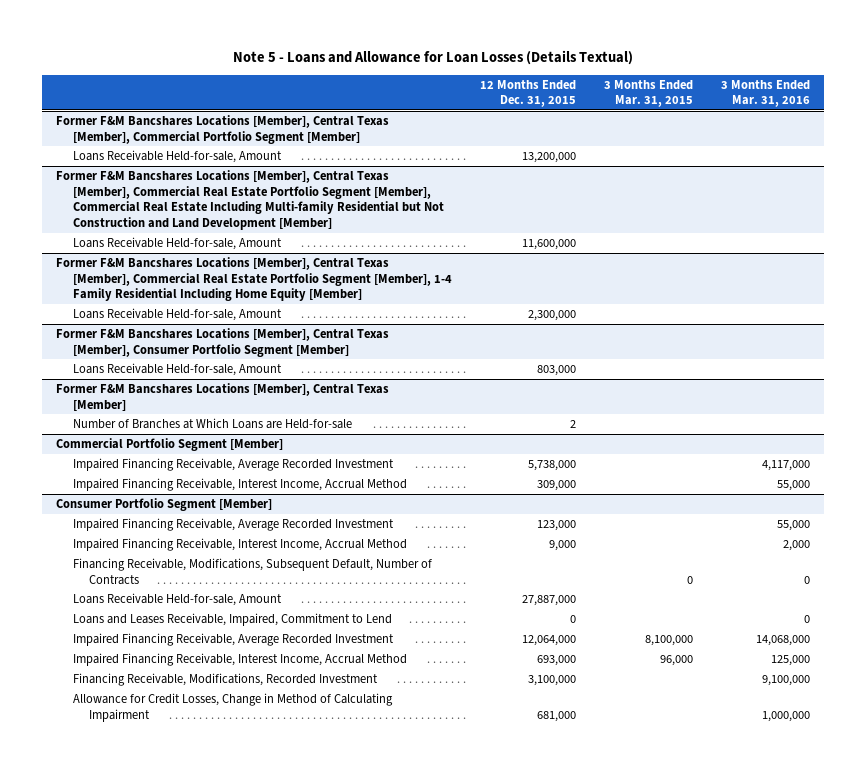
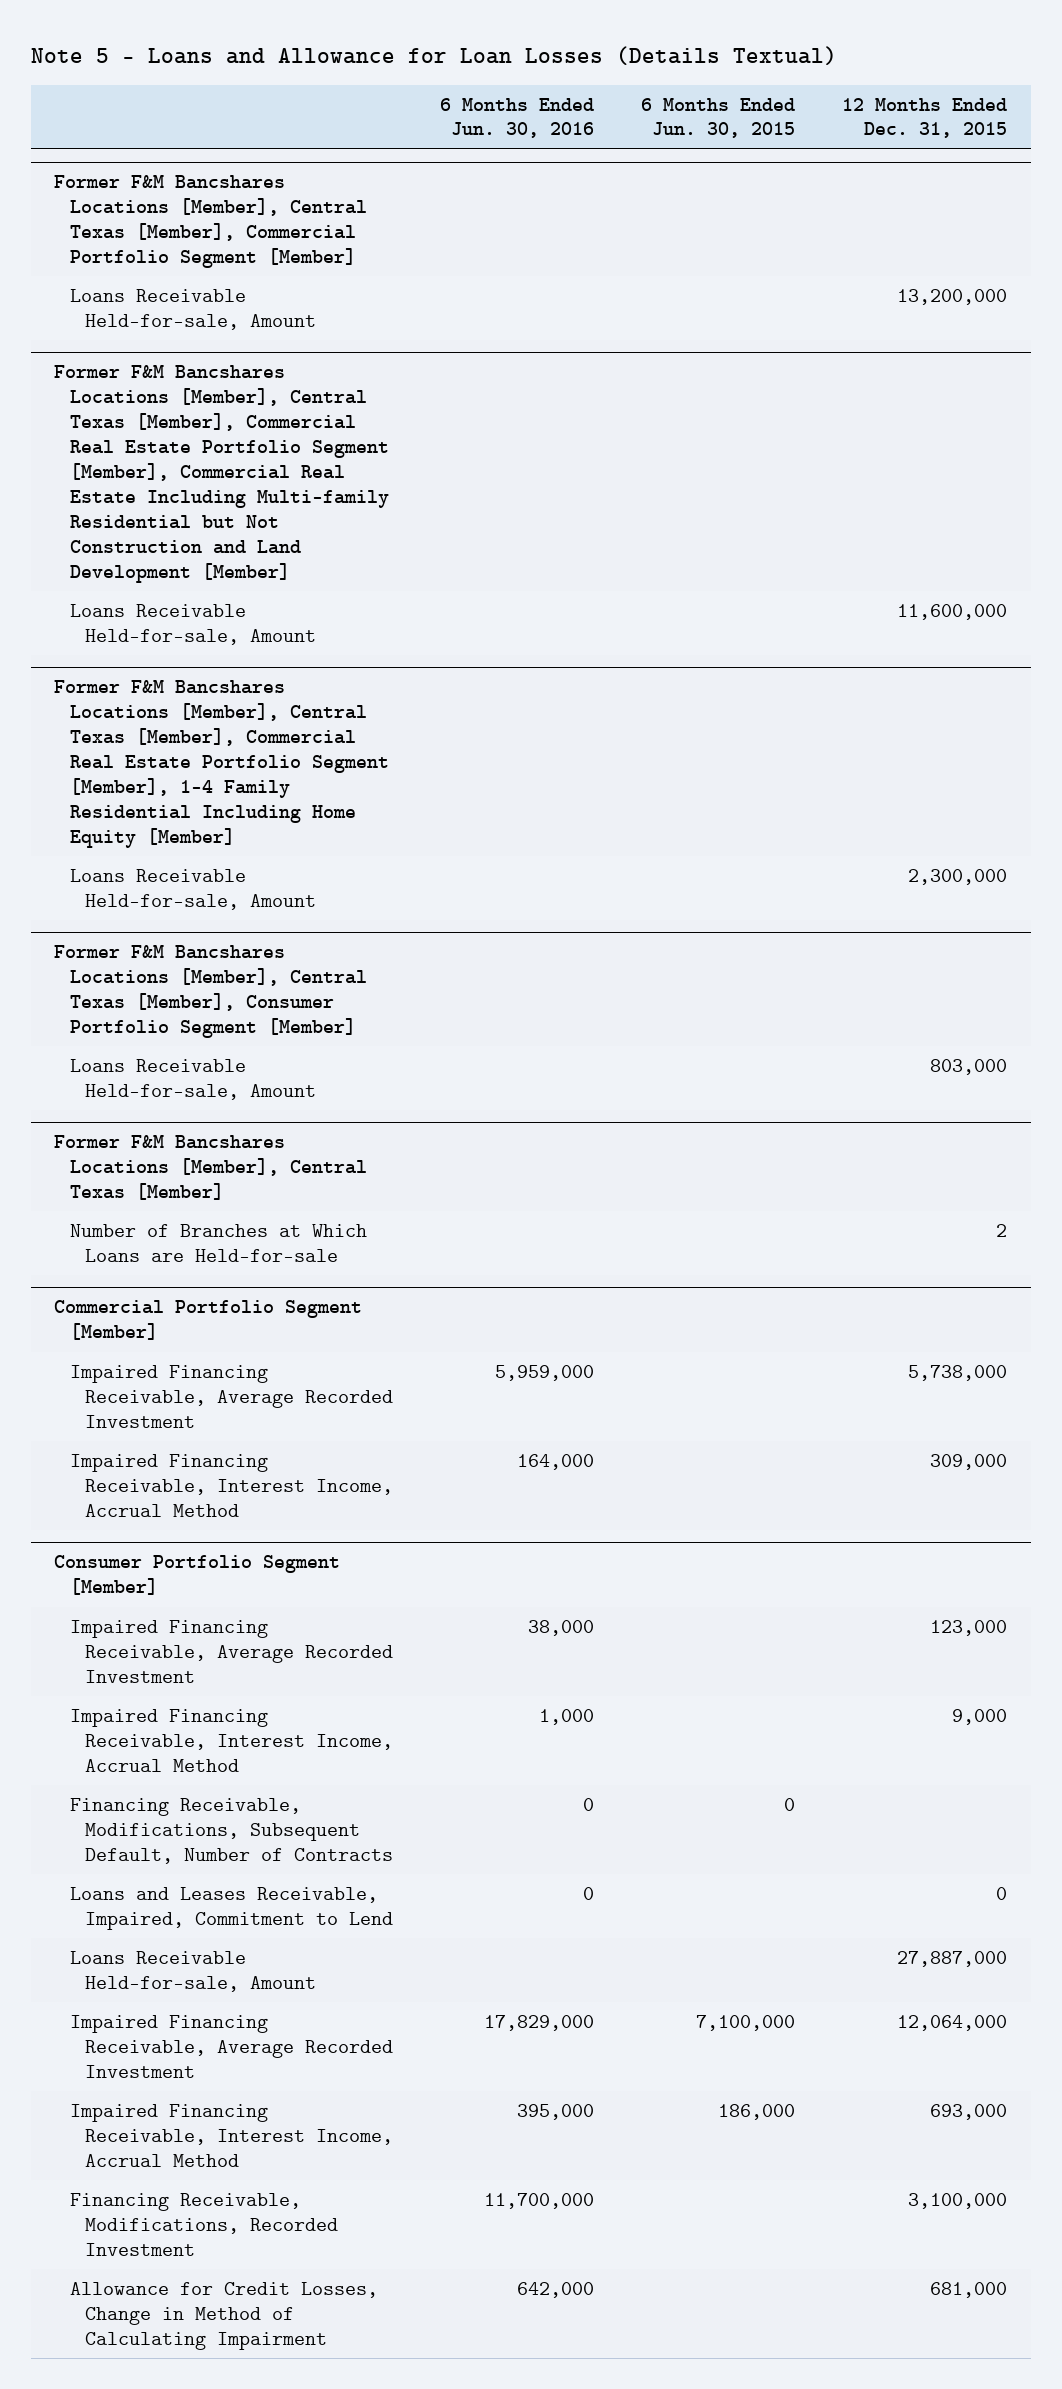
[604,79,694,108] 3 Months Ended Mar. 31, 2015 -> none
[721,79,811,108] 3 Months Ended Mar. 31, 2016 -> none
none -> [440,97,595,139] 6 Months Ended Jun. 30, 2016
none -> [641,97,796,139] 6 Months Ended Jun. 30, 2015
[72,593,282,607] Loans Receivable Held-for-sale, Amount -> [69,1951,317,1992] Loans Receivable Held-for-sale, Amount

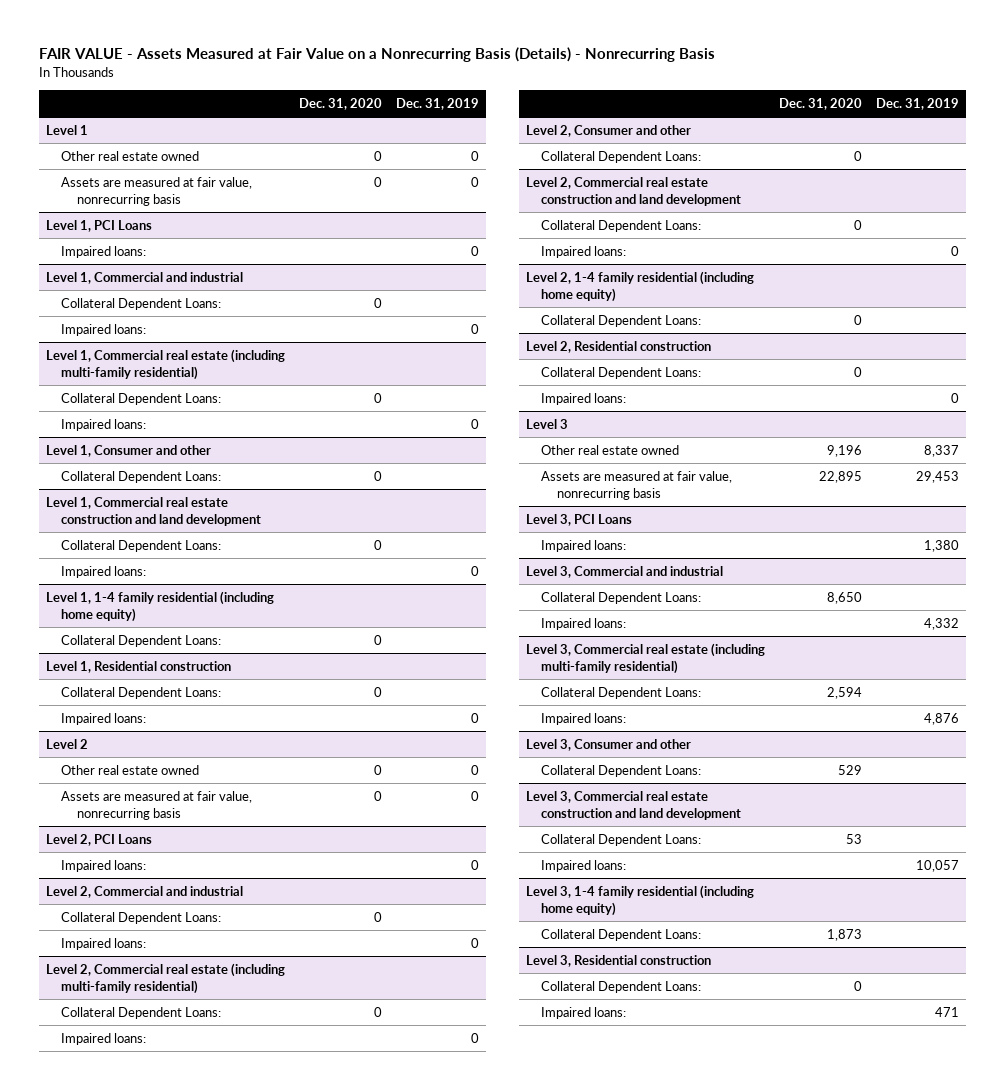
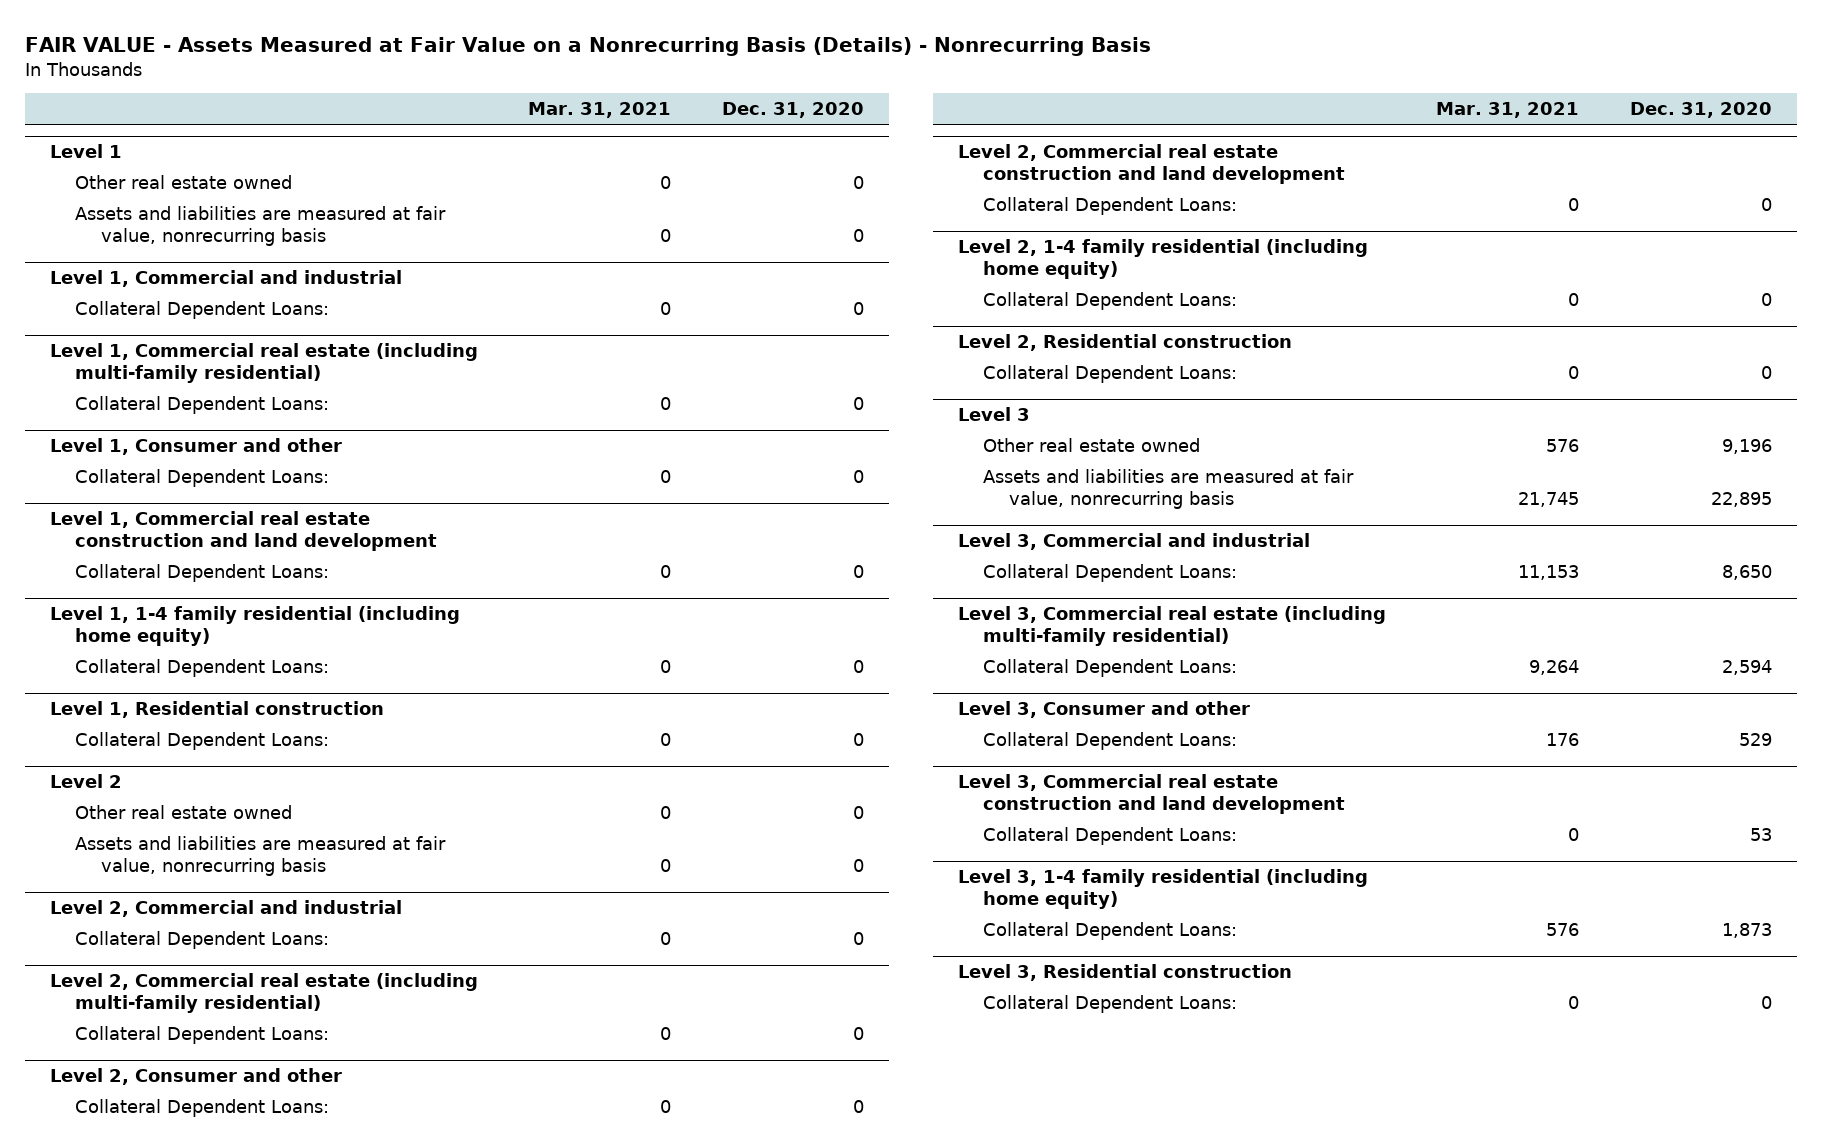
[396,97,480,110] Dec. 31, 2019 -> none
none -> [528,102,672,119] Mar. 31, 2021
[46,219,153,232] Level 1, PCI Loans -> none
[61,245,147,258] Impaired loans: -> none
[61,176,253,206] Assets are measured at fair value, nonrecurring basis -> [75,205,447,247] Assets and liabilities are measured at fair value, nonrecurring basis
[61,323,147,336] Impaired loans: -> none
[61,418,147,431] Impaired loans: -> none
[61,565,147,578] Impaired loans: -> none
[61,712,147,725] Impaired loans: -> none
[46,833,153,846] Level 2, PCI Loans -> none
[61,859,147,872] Impaired loans: -> none
[61,790,253,820] Assets are measured at fair value, nonrecurring basis -> [75,835,447,877] Assets and liabilities are measured at fair value, nonrecurring basis
[61,937,147,950] Impaired loans: -> none
[61,1032,147,1045] Impaired loans: -> none
[541,245,627,258] Impaired loans: -> none
[541,392,627,405] Impaired loans: -> none
[525,513,632,526] Level 3, PCI Loans -> none
[541,539,627,552] Impaired loans: -> none
[541,470,733,500] Assets are measured at fair value, nonrecurring basis -> [983,468,1355,510] Assets and liabilities are measured at fair value, nonrecurring basis
[541,617,627,630] Impaired loans: -> none
[541,712,627,725] Impaired loans: -> none
[541,859,627,872] Impaired loans: -> none
[541,1006,627,1019] Impaired loans: -> none

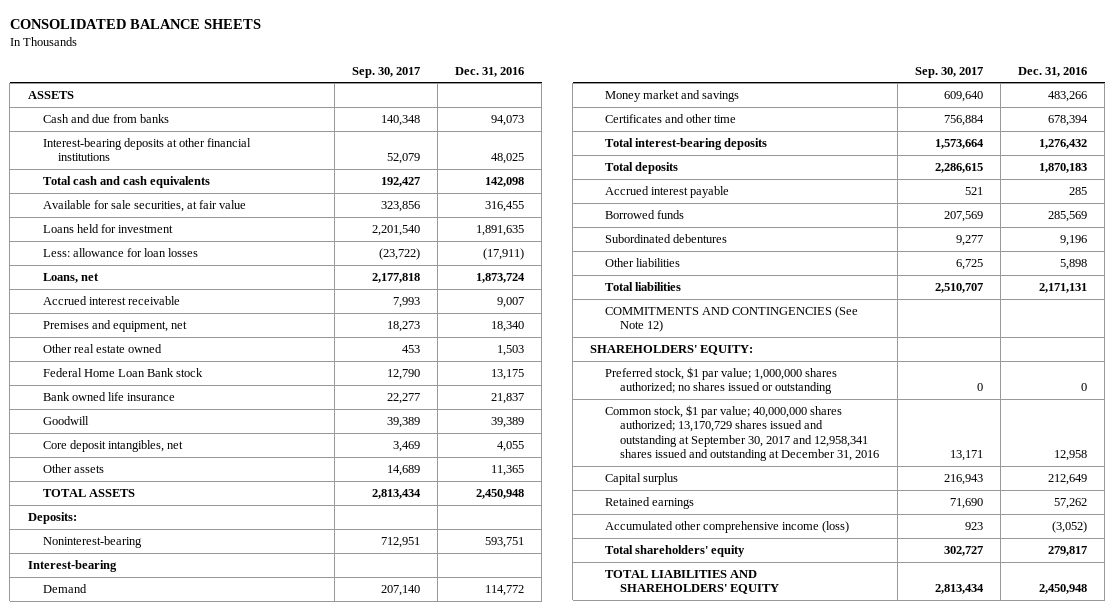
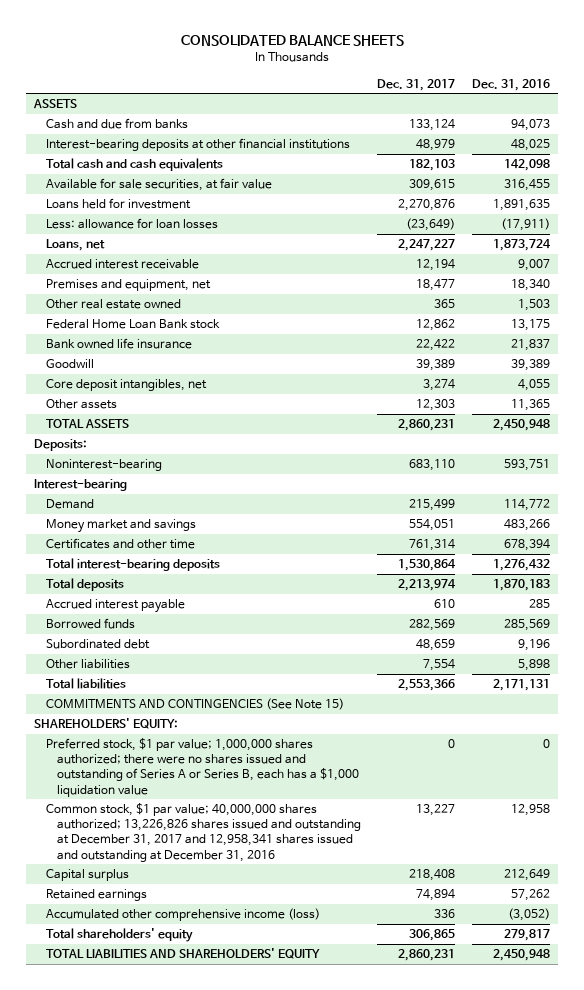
[351,66,420,78] Sep. 30, 2017 -> none
none -> [377,78,456,91] Dec. 31, 2017
[605,233,728,243] Subordinated debentures -> [45,639,150,650] Subordinated debt
[605,305,859,333] COMMITMENTS AND CONTINGENCIES (See Note 12) -> [45,698,344,711] COMMITMENTS AND CONTINGENCIES (See Note 15)
[605,366,838,395] Preferred stock, $1 par value; 1,000,000 shares authorized; no shares issued or outstanding -> [45,738,359,797] Preferred stock, $1 par value; 1,000,000 shares authorized; there were no shares issued and outstanding of Series A or Series B, each has a $1,000 liquidation value
[605,404,880,462] Common stock, $1 par value; 40,000,000 shares authorized; 13,170,729 shares issued and outstanding at September 30, 2017 and 12,958,341 shares issued and outstanding at December 31, 2016 -> [45,803,361,862] Common stock, $1 par value; 40,000,000 shares authorized; 13,226,826 shares issued and outstanding at December 31, 2017 and 12,958,341 shares issued and outstanding at December 31, 2016

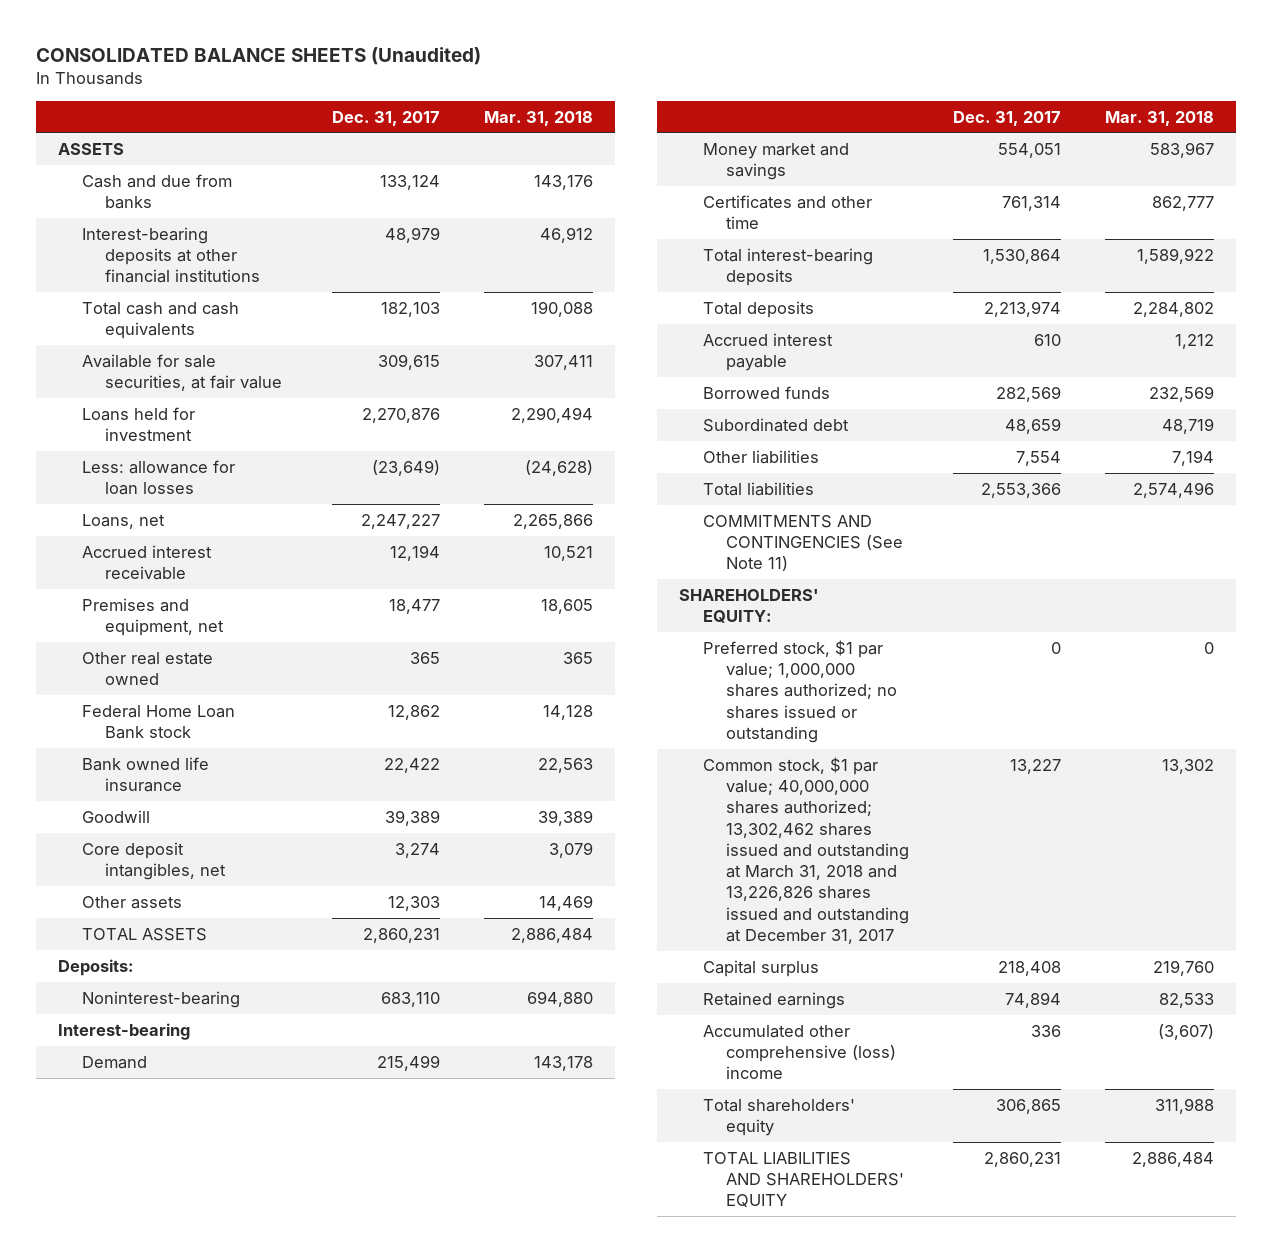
[181,34,405,46] CONSOLIDATED BALANCE SHEETS -> [35,46,481,65] CONSOLIDATED BALANCE SHEETS (Unaudited)
[471,78,550,91] Dec. 31, 2016 -> none
none -> [484,110,594,126] Mar. 31, 2018
[45,698,344,711] COMMITMENTS AND CONTINGENCIES (See Note 15) -> [702,514,904,572] COMMITMENTS AND CONTINGENCIES (See Note 11)
[45,738,359,797] Preferred stock, $1 par value; 1,000,000 shares authorized; there were no shares issued and outstanding of Series A or Series B, each has a $1,000 liquidation value -> [702,639,898,743] Preferred stock, $1 par value; 1,000,000 shares authorized; no shares issued or outstanding
[45,803,361,862] Common stock, $1 par value; 40,000,000 shares authorized; 13,226,826 shares issued and outstanding at December 31, 2017 and 12,958,341 shares issued and outstanding at December 31, 2016 -> [702,756,910,944] Common stock, $1 par value; 40,000,000 shares authorized; 13,302,462 shares issued and outstanding at March 31, 2018 and 13,226,826 shares issued and outstanding at December 31, 2017
[45,908,320,922] Accumulated other comprehensive income (loss) -> [702,1024,897,1080] Accumulated other comprehensive (loss) income

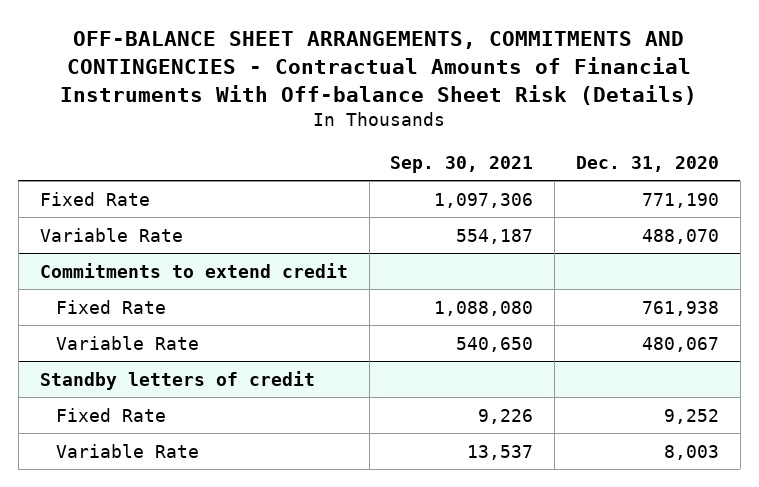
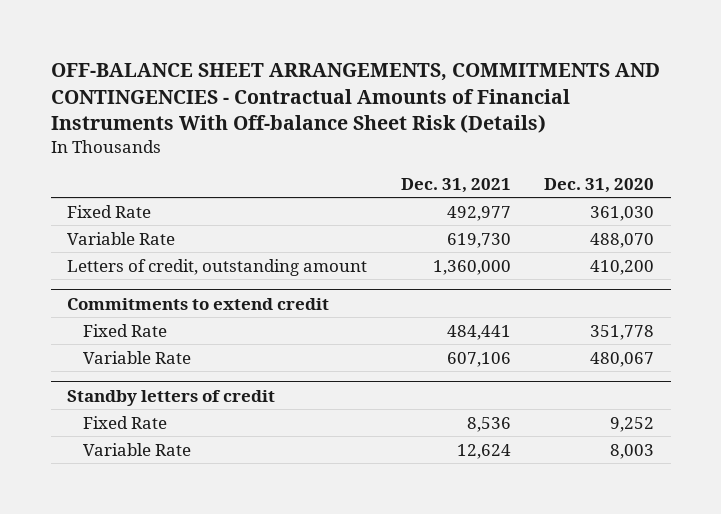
[390,155,534,173] Sep. 30, 2021 -> none
none -> [400,177,511,193] Dec. 31, 2021
[642,192,720,208] 771,190 -> [589,205,654,221] 361,030
none -> [67,258,368,276] Letters of credit, outstanding amount
[642,300,720,316] 761,938 -> [589,324,654,340] 351,778

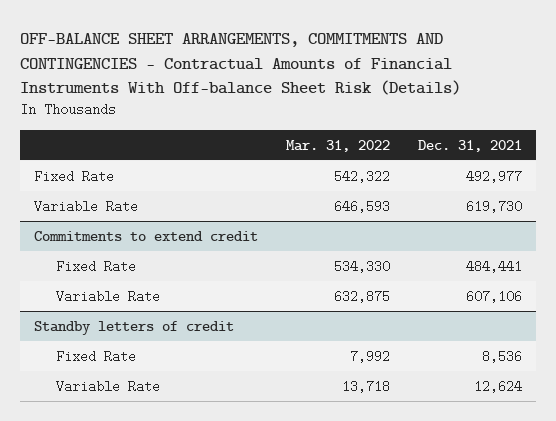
[543,177,654,193] Dec. 31, 2020 -> none
none -> [285,139,390,152] Mar. 31, 2022
[67,258,368,276] Letters of credit, outstanding amount -> none

